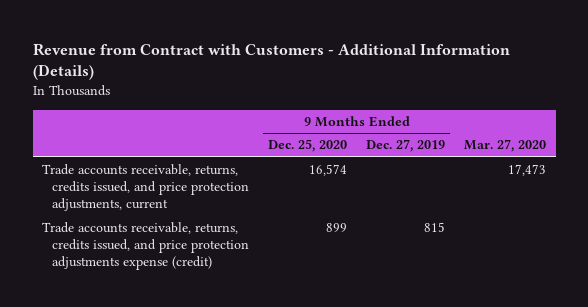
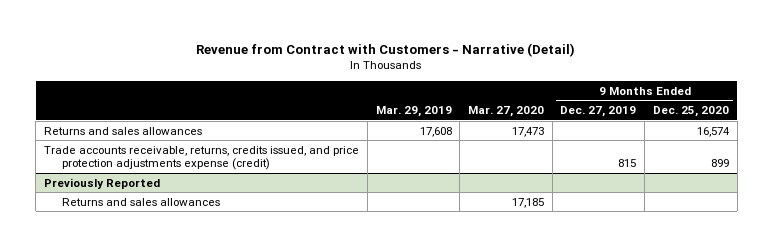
[32,42,510,81] Revenue from Contract with Customers - Additional Information (Details) -> [196,42,576,57] Revenue from Contract with Customers - Narrative (Detail)
none -> [375,105,452,117] Mar. 29, 2019
[42,164,250,212] Trade accounts receivable, returns, credits issued, and price protection adjustments, current -> [44,126,203,135] Returns and sales allowances
none -> [44,177,161,189] Previously Reported
none -> [61,197,220,206] Returns and sales allowances

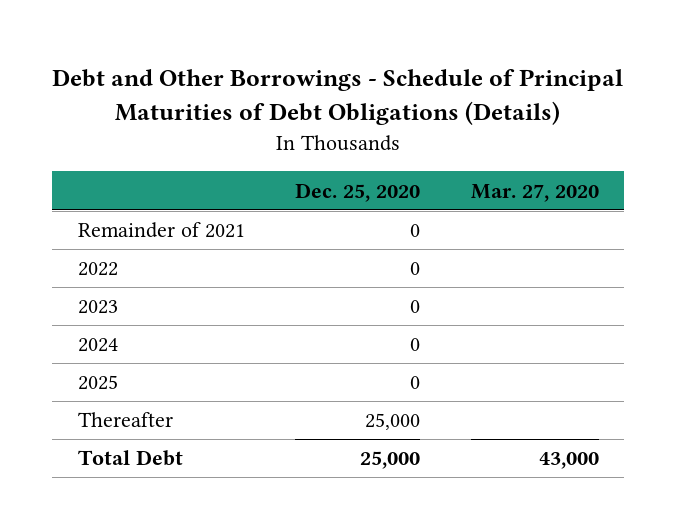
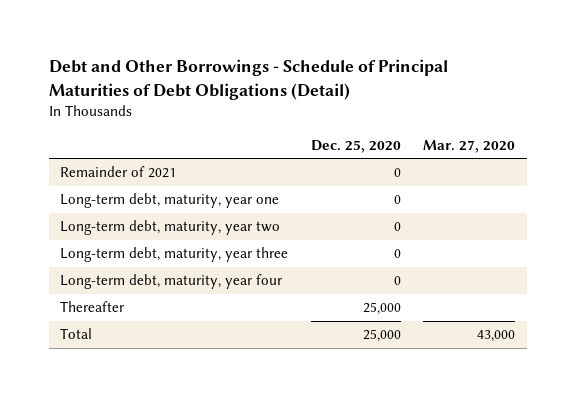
[52,69,624,126] Debt and Other Borrowings - Schedule of Principal Maturities of Debt Obligations (Details) -> [48,59,448,100] Debt and Other Borrowings - Schedule of Principal Maturities of Debt Obligations (Detail)
[77,262,118,277] 2022 -> [60,193,280,209] Long-term debt, maturity, year one
[77,300,118,315] 2023 -> [60,220,281,236] Long-term debt, maturity, year two
[77,338,118,353] 2024 -> [60,247,289,263] Long-term debt, maturity, year three
[77,375,118,391] 2025 -> [60,274,284,290] Long-term debt, maturity, year four
[77,450,183,467] Total Debt -> [60,328,93,340] Total

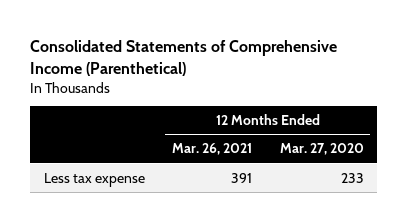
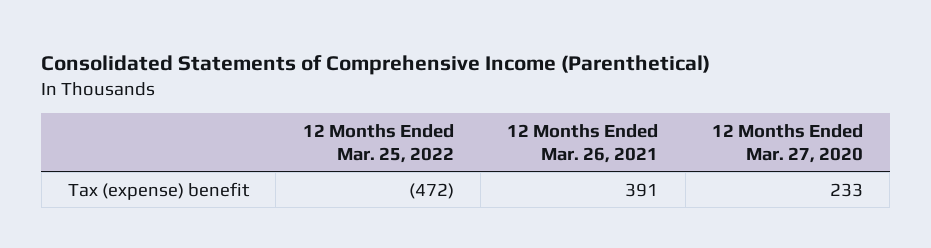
none -> [302,123,454,163] 12 Months Ended Mar. 25, 2022
[44,172,146,187] Less tax expense -> [68,181,251,200] Tax (expense) benefit

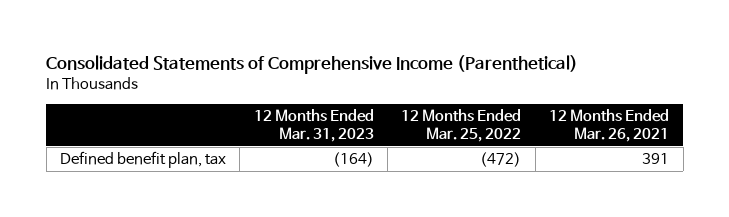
[711,123,863,163] 12 Months Ended Mar. 27, 2020 -> none
none -> [253,109,374,142] 12 Months Ended Mar. 31, 2023
[68,181,251,200] Tax (expense) benefit -> [59,151,226,169] Defined benefit plan, tax

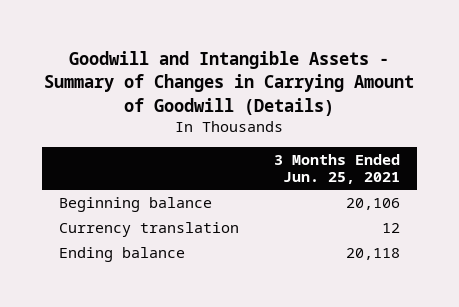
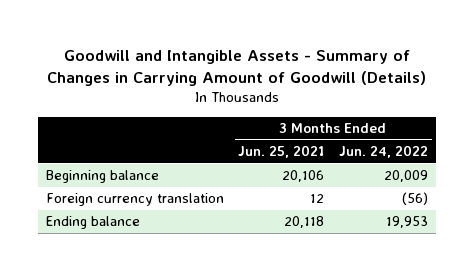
none -> [339,145,429,159] Jun. 24, 2022
[59,221,240,237] Currency translation -> [45,193,224,207] Foreign currency translation

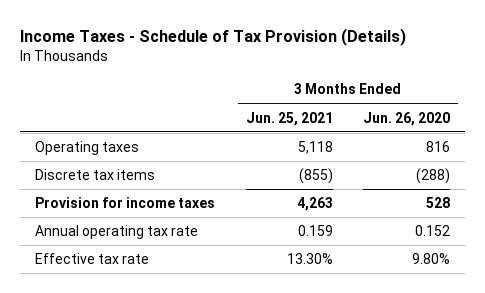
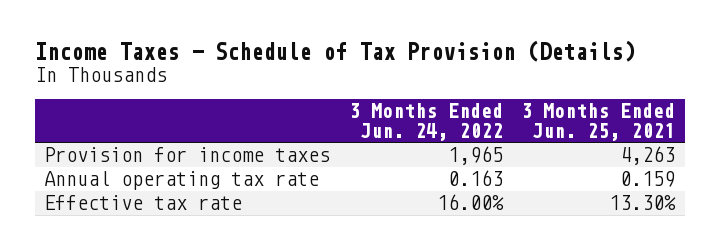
[363,111,451,126] Jun. 26, 2020 -> none
none -> [348,102,503,141] 3 Months Ended Jun. 24, 2022
[35,141,140,156] Operating taxes -> none
[35,169,156,181] Discrete tax items -> none

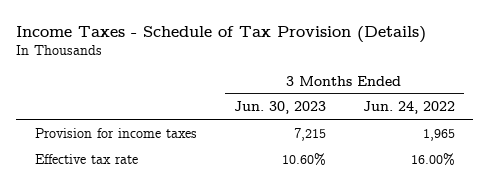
[521,102,676,141] 3 Months Ended Jun. 25, 2021 -> none
none -> [233,101,326,115] Jun. 30, 2023
[44,171,320,191] Annual operating tax rate -> none

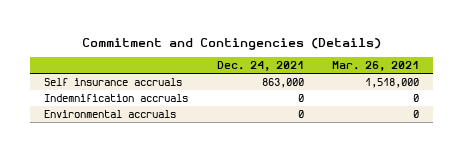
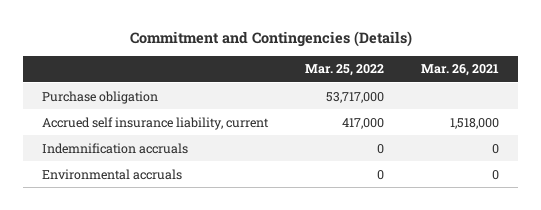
[216,61,304,72] Dec. 24, 2021 -> none
none -> [305,64,385,77] Mar. 25, 2022
none -> [42,90,159,104] Purchase obligation
[44,77,183,86] Self insurance accruals -> [42,116,270,130] Accrued self insurance liability, current

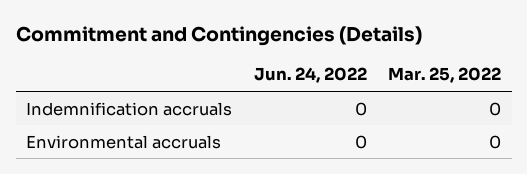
[421,64,500,77] Mar. 26, 2021 -> none
none -> [253,67,367,84] Jun. 24, 2022
[42,90,159,104] Purchase obligation -> none
[42,116,270,130] Accrued self insurance liability, current -> none

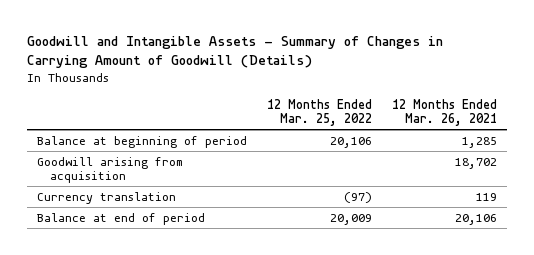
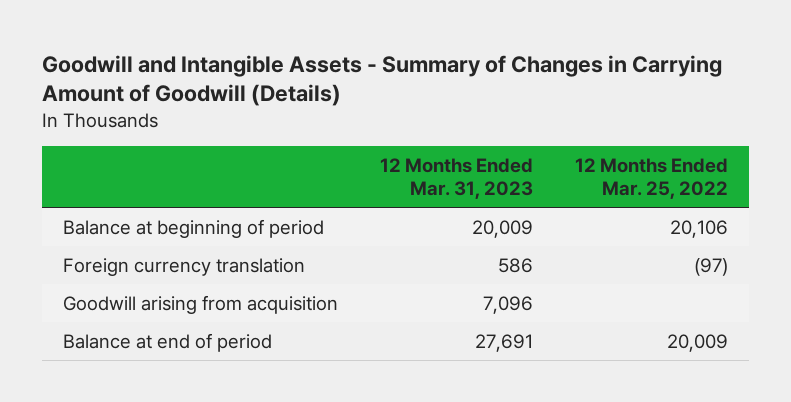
[391,98,497,127] 12 Months Ended Mar. 26, 2021 -> none
none -> [380,158,534,200] 12 Months Ended Mar. 31, 2023
none -> [63,257,306,276] Foreign currency translation
[36,191,176,204] Currency translation -> none

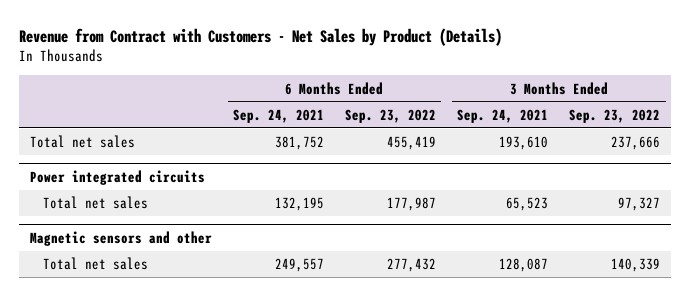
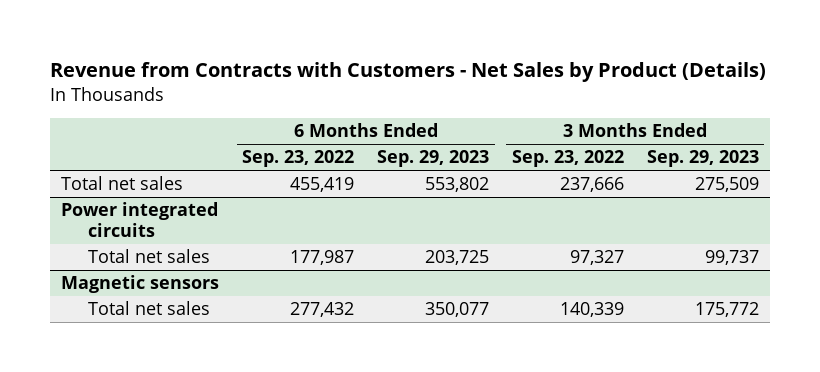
[19,27,503,46] Revenue from Contract with Customers - Net Sales by Product (Details) -> [50,62,767,83] Revenue from Contracts with Customers - Net Sales by Product (Details)
[232,108,324,123] Sep. 24, 2021 -> none
[457,108,549,123] Sep. 24, 2021 -> none
none -> [377,150,490,168] Sep. 29, 2023
none -> [646,150,759,168] Sep. 29, 2023
[29,230,212,246] Magnetic sensors and other -> [61,275,220,294] Magnetic sensors

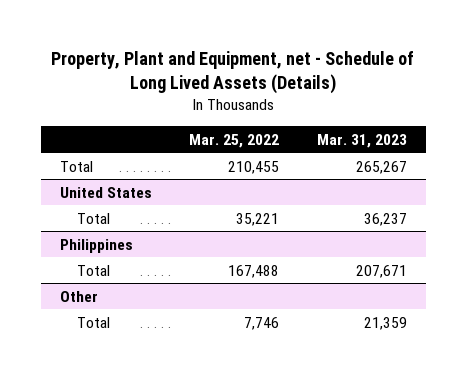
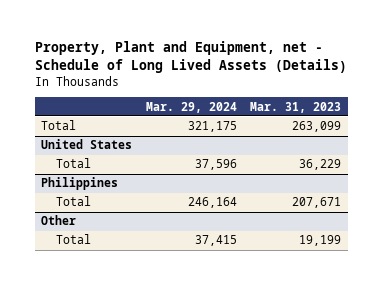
[189,133,280,148] Mar. 25, 2022 -> none
none -> [145,101,237,113] Mar. 29, 2024
[356,160,408,174] 265,267 -> [292,121,342,133] 263,099
[364,212,408,226] 36,237 -> [299,159,342,171] 36,229
[364,316,408,330] 21,359 -> [299,235,342,247] 19,199

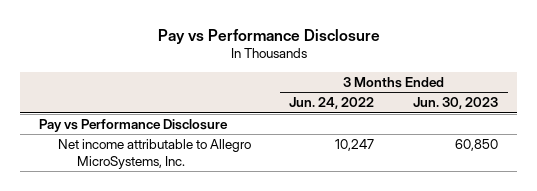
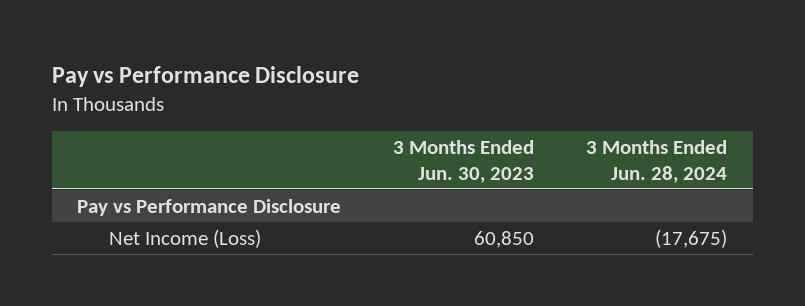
[289,97,375,110] Jun. 24, 2022 -> none
none -> [586,139,728,183] 3 Months Ended Jun. 28, 2024
[58,139,252,169] Net income attributable to Allegro MicroSystems, Inc. -> [109,228,262,248] Net Income (Loss)

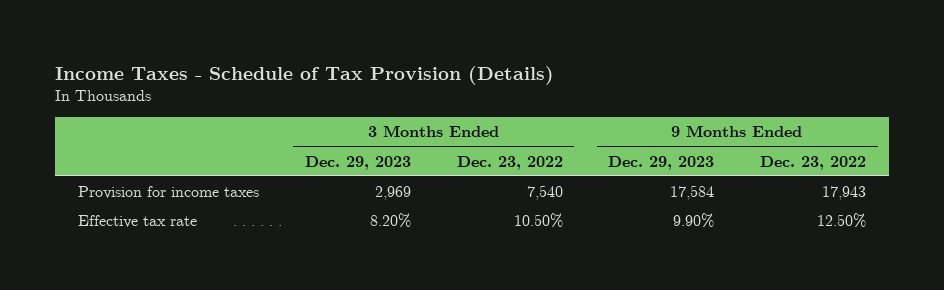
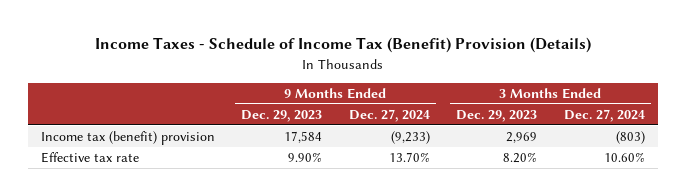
[55,65,555,85] Income Taxes - Schedule of Tax Provision (Details) -> [94,37,591,54] Income Taxes - Schedule of Income Tax (Benefit) Provision (Details)
[456,155,563,170] Dec. 23, 2022 -> none
[760,155,867,170] Dec. 23, 2022 -> none
none -> [348,108,430,122] Dec. 27, 2024
none -> [563,108,645,122] Dec. 27, 2024
[78,186,260,200] Provision for income taxes -> [40,131,215,146] Income tax (benefit) provision

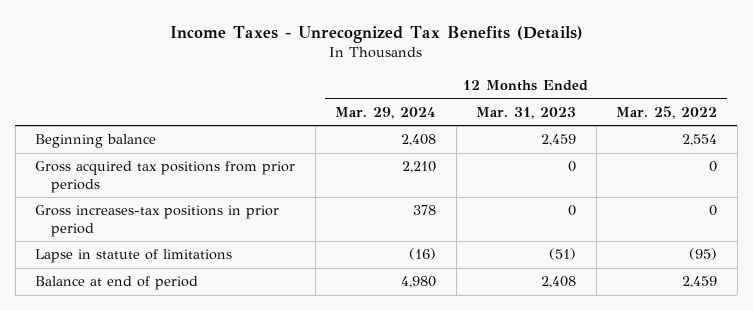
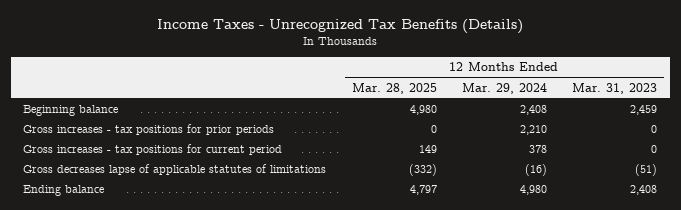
[616,105,718,119] Mar. 25, 2022 -> none
none -> [351,82,437,94] Mar. 28, 2025
[35,161,296,194] Gross acquired tax positions from prior periods -> none
[35,205,280,238] Gross increases-tax positions in prior period -> [23,124,275,136] Gross increases - tax positions for prior periods
[413,205,437,216] 378 -> [519,125,547,136] 2,210
none -> [23,144,283,156] Gross increases - tax positions for current period
[35,249,233,264] Lapse in statute of limitations -> [23,164,327,176] Gross decreases lapse of applicable statutes of limitations
[35,276,199,291] Balance at end of period -> [23,185,105,197] Ending balance

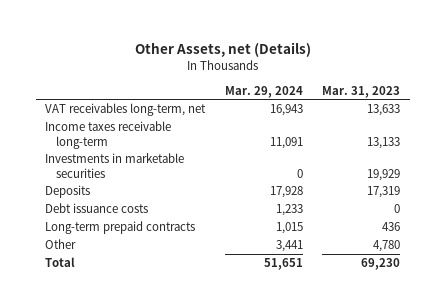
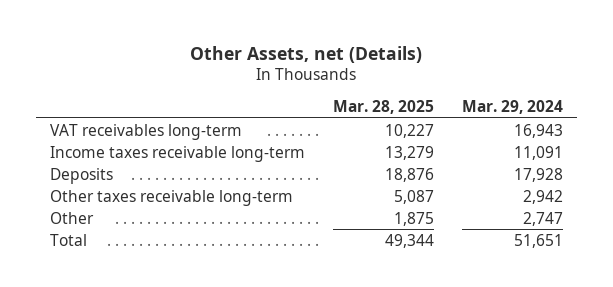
[321,85,400,98] Mar. 31, 2023 -> none
none -> [332,100,434,115] Mar. 28, 2025
[45,103,207,117] VAT receivables long-term, net -> [49,123,242,140] VAT receivables long-term
[45,153,185,178] Investments in marketable securities -> none
[45,203,149,214] Debt issuance costs -> none
[45,221,196,235] Long-term prepaid contracts -> none
none -> [49,189,293,206] Other taxes receivable long-term
[275,240,303,253] 3,441 -> [522,211,563,226] 2,747

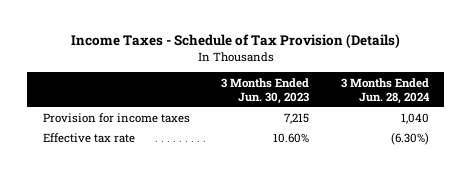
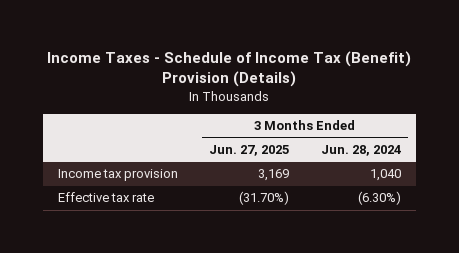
[70,34,400,49] Income Taxes - Schedule of Tax Provision (Details) -> [47,50,412,87] Income Taxes - Schedule of Income Tax (Benefit) Provision (Details)
[221,77,310,104] 3 Months Ended Jun. 30, 2023 -> none
none -> [209,144,290,156] Jun. 27, 2025
[42,113,190,124] Provision for income taxes -> [58,169,179,182] Income tax provision

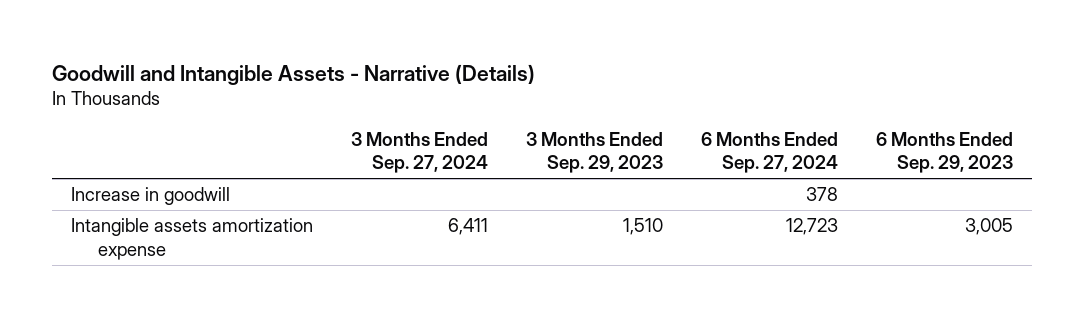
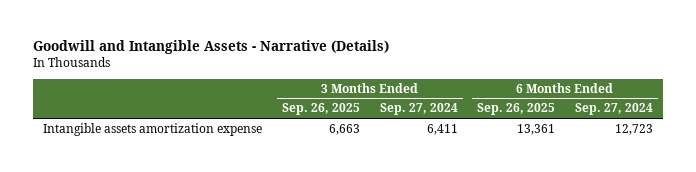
[526,132,664,174] 3 Months Ended Sep. 29, 2023 -> none
[876,132,1014,174] 6 Months Ended Sep. 29, 2023 -> none
none -> [281,103,360,116] Sep. 26, 2025
none -> [477,103,556,116] Sep. 26, 2025
[71,187,231,206] Increase in goodwill -> none

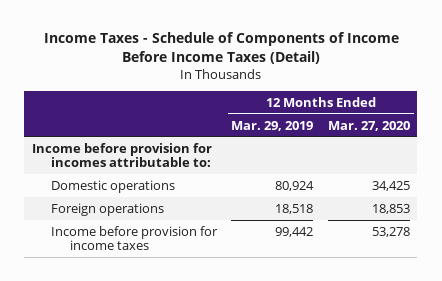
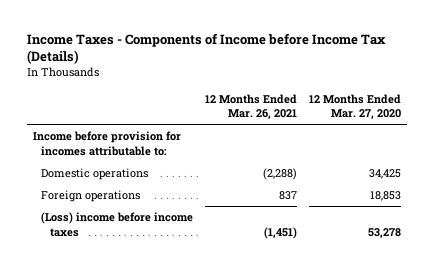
[43,32,399,65] Income Taxes - Schedule of Components of Income Before Income Taxes (Detail) -> [26,32,386,65] Income Taxes - Components of Income before Income Tax (Details)
[231,120,314,131] Mar. 29, 2019 -> none
none -> [205,93,298,120] 12 Months Ended Mar. 26, 2021
[50,225,218,251] Income before provision for income taxes -> [41,212,194,237] (Loss) income before income taxes

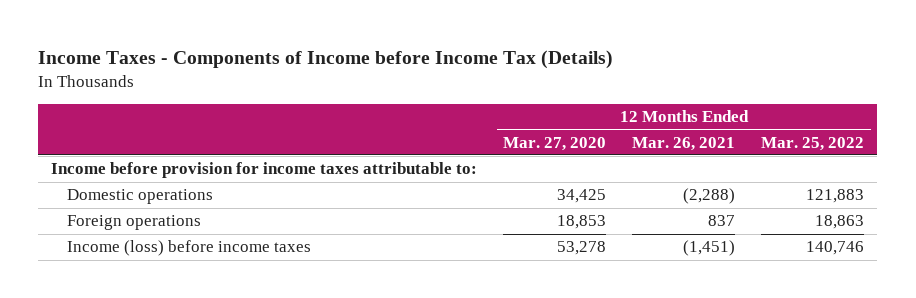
none -> [761,136,865,151] Mar. 25, 2022
[32,131,181,156] Income before provision for incomes attributable to: -> [51,162,478,179] Income before provision for income taxes attributable to:
[41,212,194,237] (Loss) income before income taxes -> [67,240,312,257] Income (loss) before income taxes

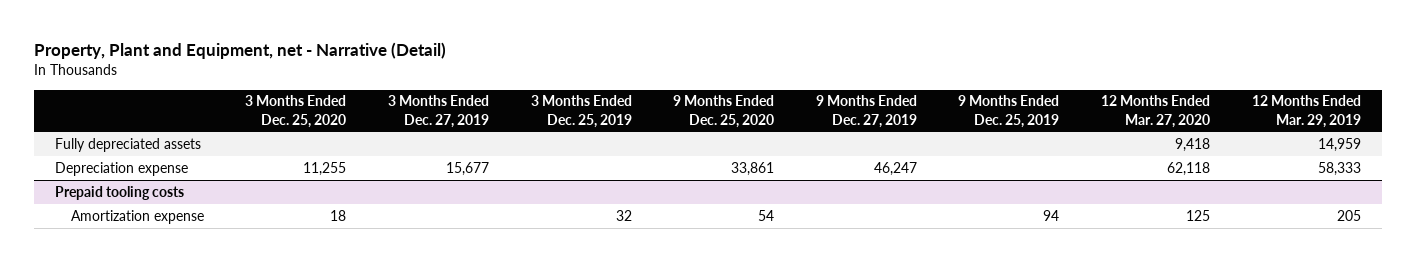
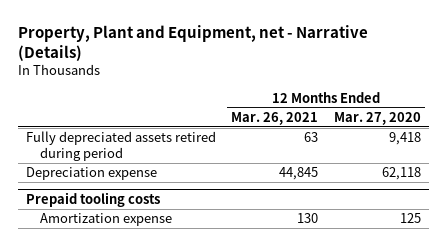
[34,42,447,60] Property, Plant and Equipment, net - Narrative (Detail) -> [17,24,368,61] Property, Plant and Equipment, net - Narrative (Details)
[245,95,347,128] 3 Months Ended Dec. 25, 2020 -> none
[388,95,490,128] 3 Months Ended Dec. 27, 2019 -> none
[530,95,632,128] 3 Months Ended Dec. 25, 2019 -> none
[673,95,775,128] 9 Months Ended Dec. 25, 2020 -> none
[815,95,917,128] 9 Months Ended Dec. 27, 2019 -> none
[958,95,1060,128] 9 Months Ended Dec. 25, 2019 -> none
[1251,95,1361,128] 12 Months Ended Mar. 29, 2019 -> none
none -> [231,112,319,126] Mar. 26, 2021
[54,137,201,152] Fully depreciated assets -> [25,131,216,162] Fully depreciated assets retired during period

